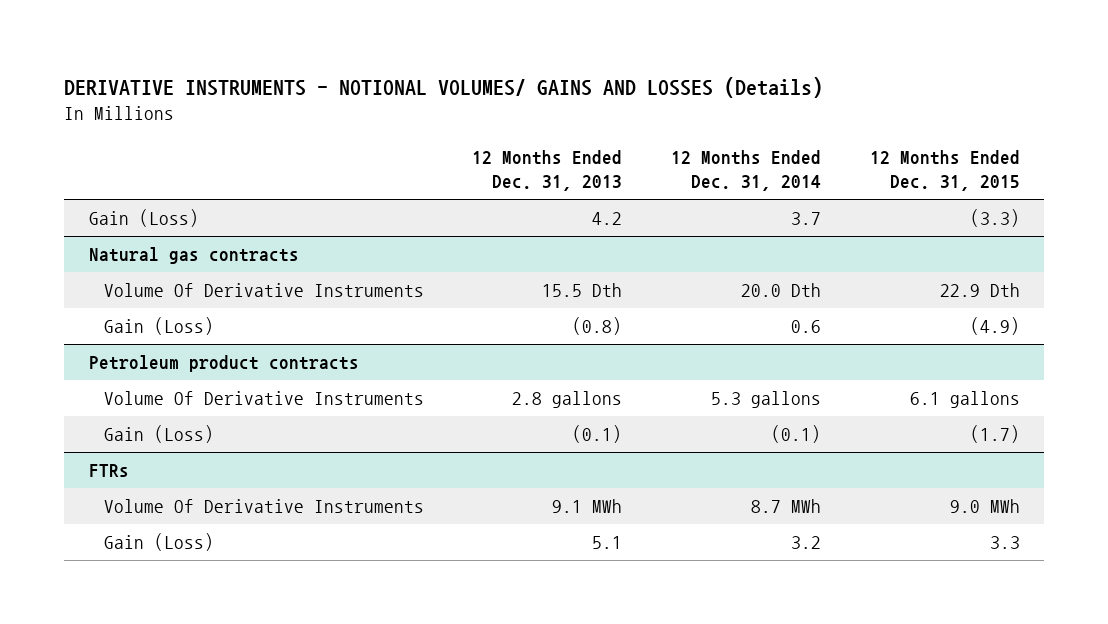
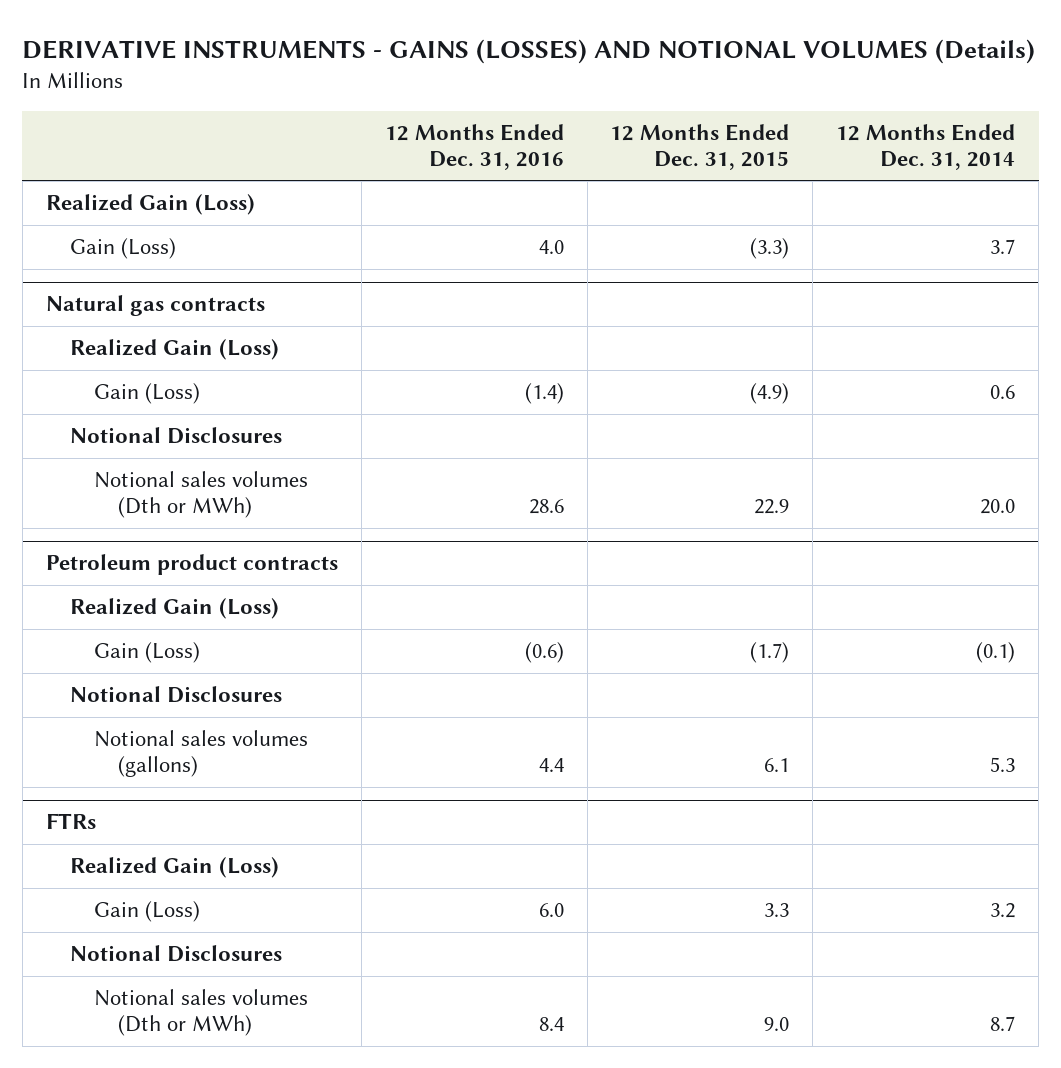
[64,76,824,98] DERIVATIVE INSTRUMENTS - NOTIONAL VOLUMES/ GAINS AND LOSSES (Details) -> [22,38,1036,64] DERIVATIVE INSTRUMENTS - GAINS (LOSSES) AND NOTIONAL VOLUMES (Details)
[472,149,623,192] 12 Months Ended Dec. 31, 2013 -> none
none -> [384,123,564,170] 12 Months Ended Dec. 31, 2016
none -> [45,194,255,216] Realized Gain (Loss)
[103,283,424,298] Volume Of Derivative Instruments -> none
none -> [70,339,280,361] Realized Gain (Loss)
none -> [70,427,283,445] Notional Disclosures
none -> [94,471,309,519] Notional sales volumes (Dth or MWh)
[103,391,424,406] Volume Of Derivative Instruments -> none
none -> [70,598,280,620] Realized Gain (Loss)
none -> [70,686,283,704] Notional Disclosures
none -> [94,730,309,778] Notional sales volumes (gallons)
[103,499,424,514] Volume Of Derivative Instruments -> none
none -> [70,857,280,879] Realized Gain (Loss)
none -> [70,945,283,963] Notional Disclosures
none -> [94,989,309,1037] Notional sales volumes (Dth or MWh)

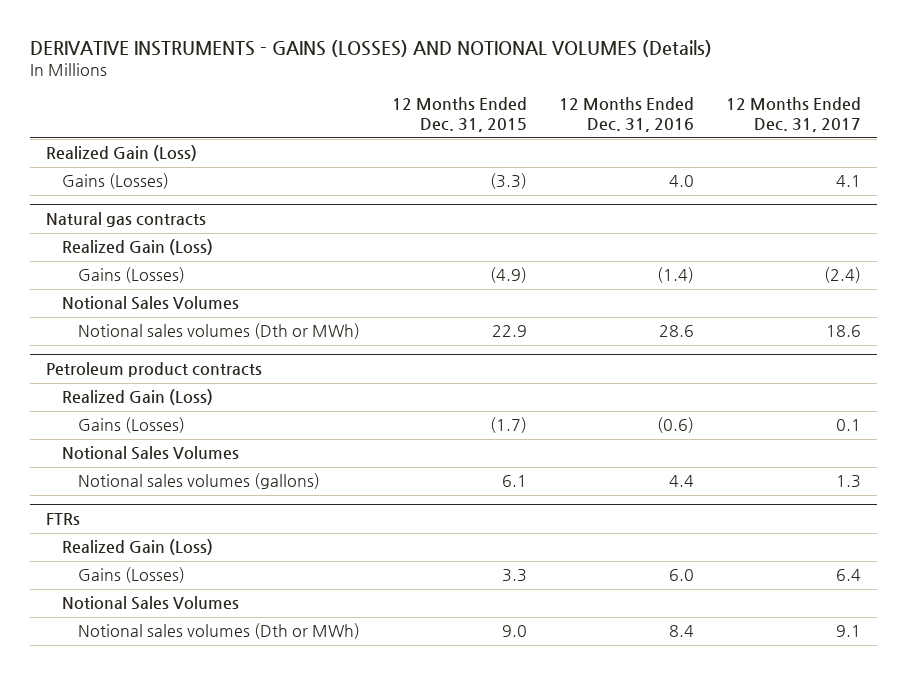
[836,123,1016,170] 12 Months Ended Dec. 31, 2014 -> none
none -> [725,97,861,133] 12 Months Ended Dec. 31, 2017
[70,238,177,260] Gain (Loss) -> [61,173,169,190] Gains (Losses)
[94,383,201,405] Gain (Loss) -> [77,267,185,284] Gains (Losses)
[70,427,283,445] Notional Disclosures -> [61,296,239,311] Notional Sales Volumes
[94,642,201,664] Gain (Loss) -> [77,417,185,434] Gains (Losses)
[70,686,283,704] Notional Disclosures -> [61,446,239,461] Notional Sales Volumes
[94,901,201,923] Gain (Loss) -> [77,567,185,584] Gains (Losses)
[70,945,283,963] Notional Disclosures -> [61,596,239,611] Notional Sales Volumes

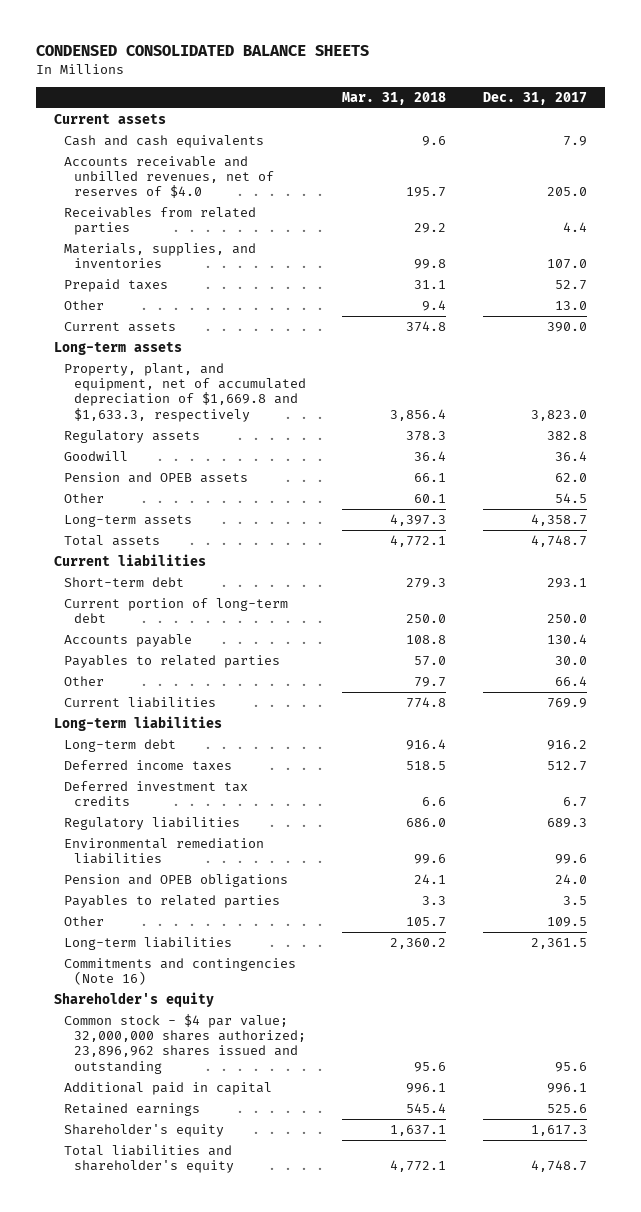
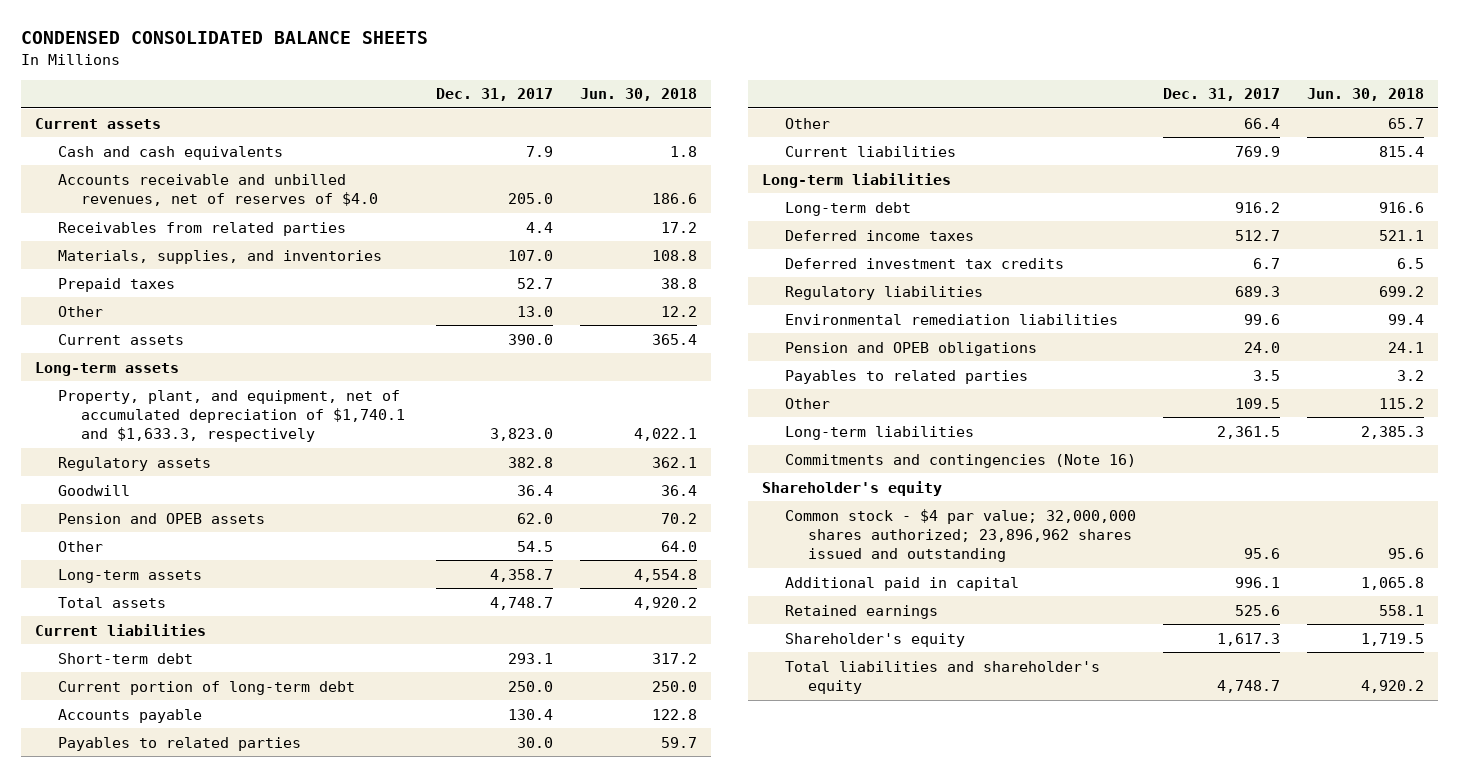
[342,91,447,105] Mar. 31, 2018 -> none
none -> [580,88,698,102] Jun. 30, 2018
[63,363,306,422] Property, plant, and equipment, net of accumulated depreciation of $1,669.8 and $1,633.3, respectively -> [57,389,406,443] Property, plant, and equipment, net of accumulated depreciation of $1,740.1 and $1,633.3, respectively

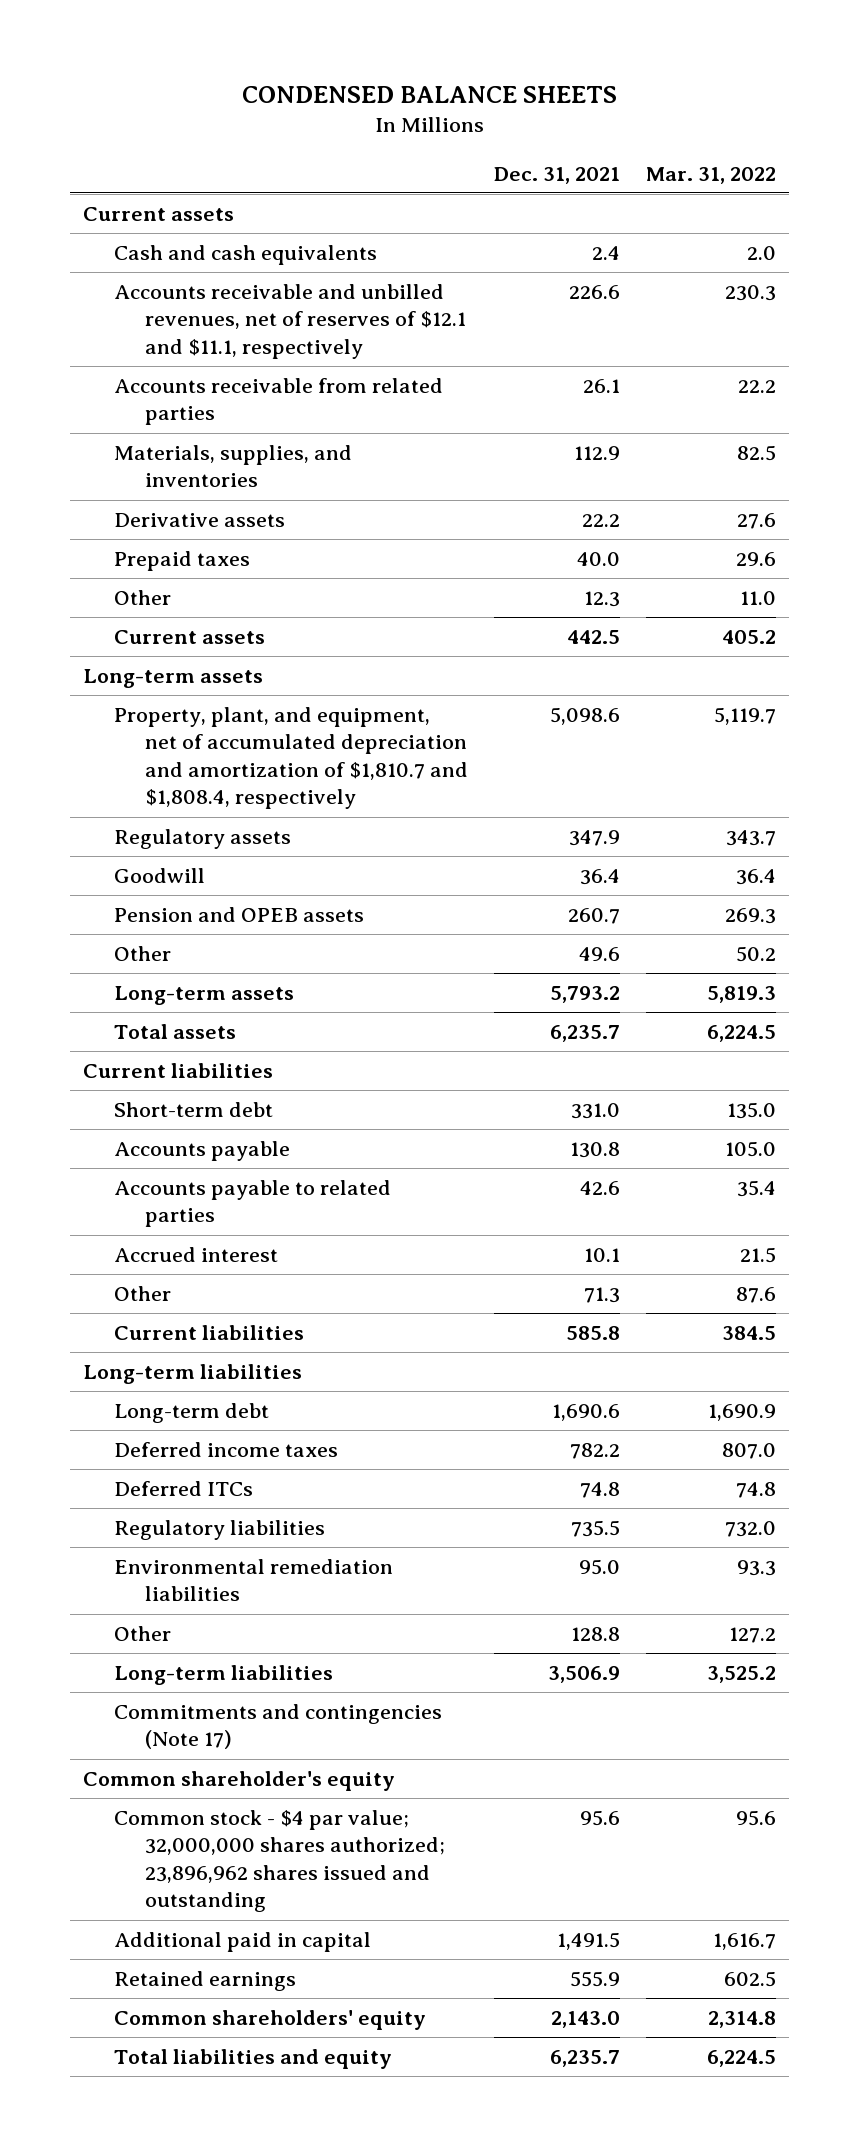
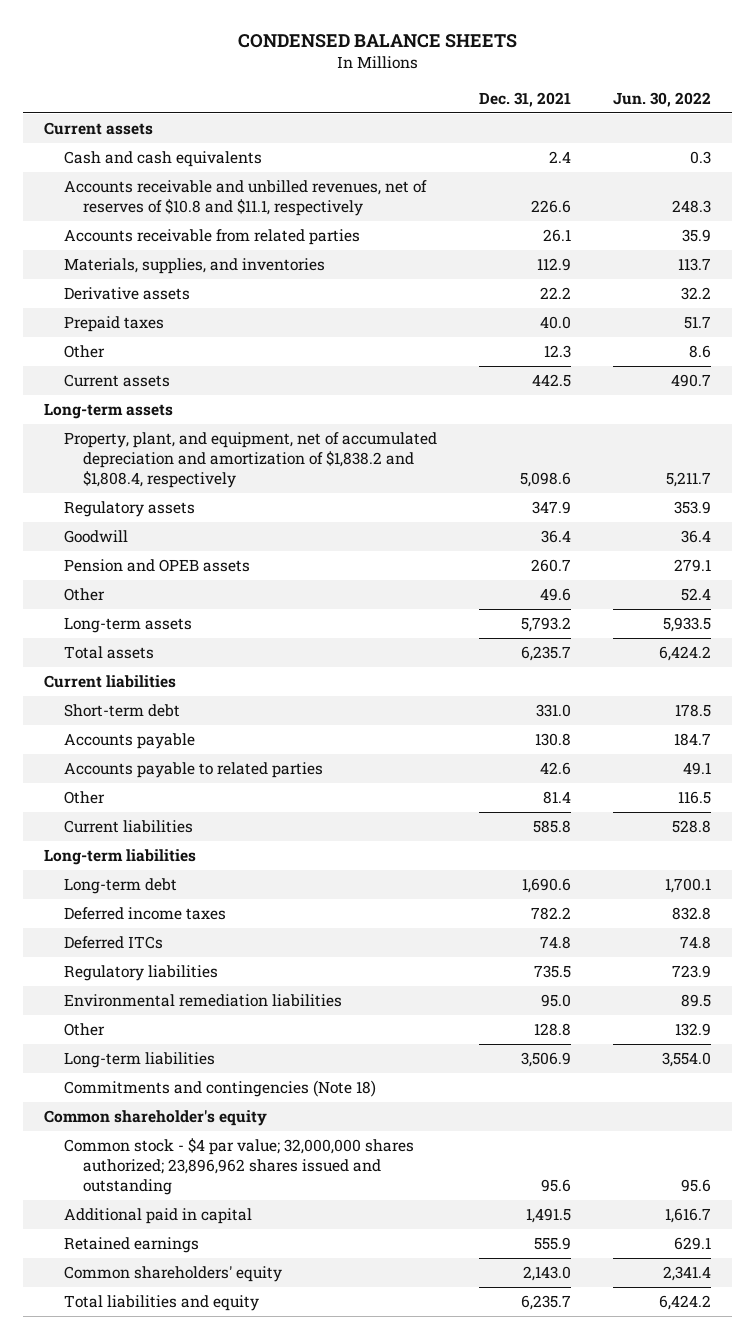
[646,166,777,184] Mar. 31, 2022 -> none
none -> [613,91,712,107] Jun. 30, 2022
[113,284,467,359] Accounts receivable and unbilled revenues, net of reserves of $12.1 and $11.1, respectively -> [63,180,427,216] Accounts receivable and unbilled revenues, net of reserves of $10.8 and $11.1, respectively
[113,707,469,810] Property, plant, and equipment, net of accumulated depreciation and amortization of $1,810.7 and $1,808.4, respectively -> [63,432,437,488] Property, plant, and equipment, net of accumulated depreciation and amortization of $1,838.2 and $1,808.4, respectively
[113,1247,278,1263] Accrued interest -> none
[584,1287,621,1304] 71.3 -> [542,791,571,805] 81.4
[113,1704,442,1750] Commitments and contingencies (Note 17) -> [63,1080,376,1098] Commitments and contingencies (Note 18)

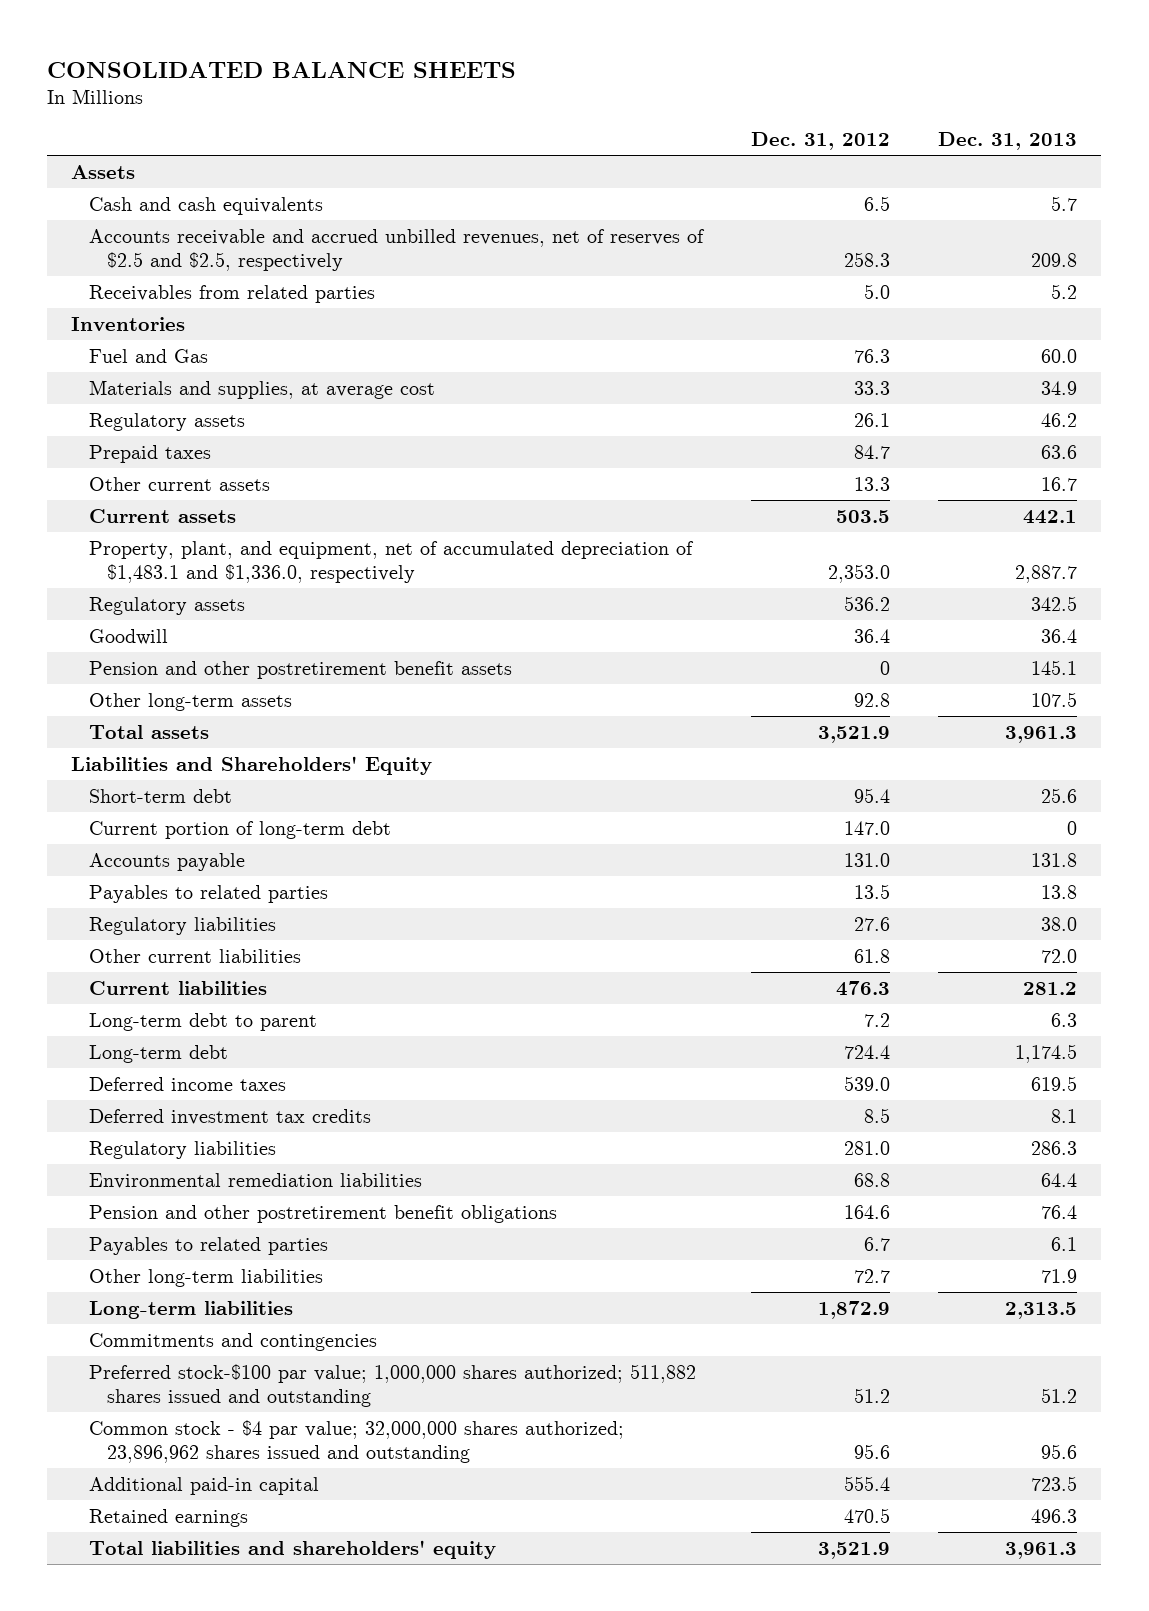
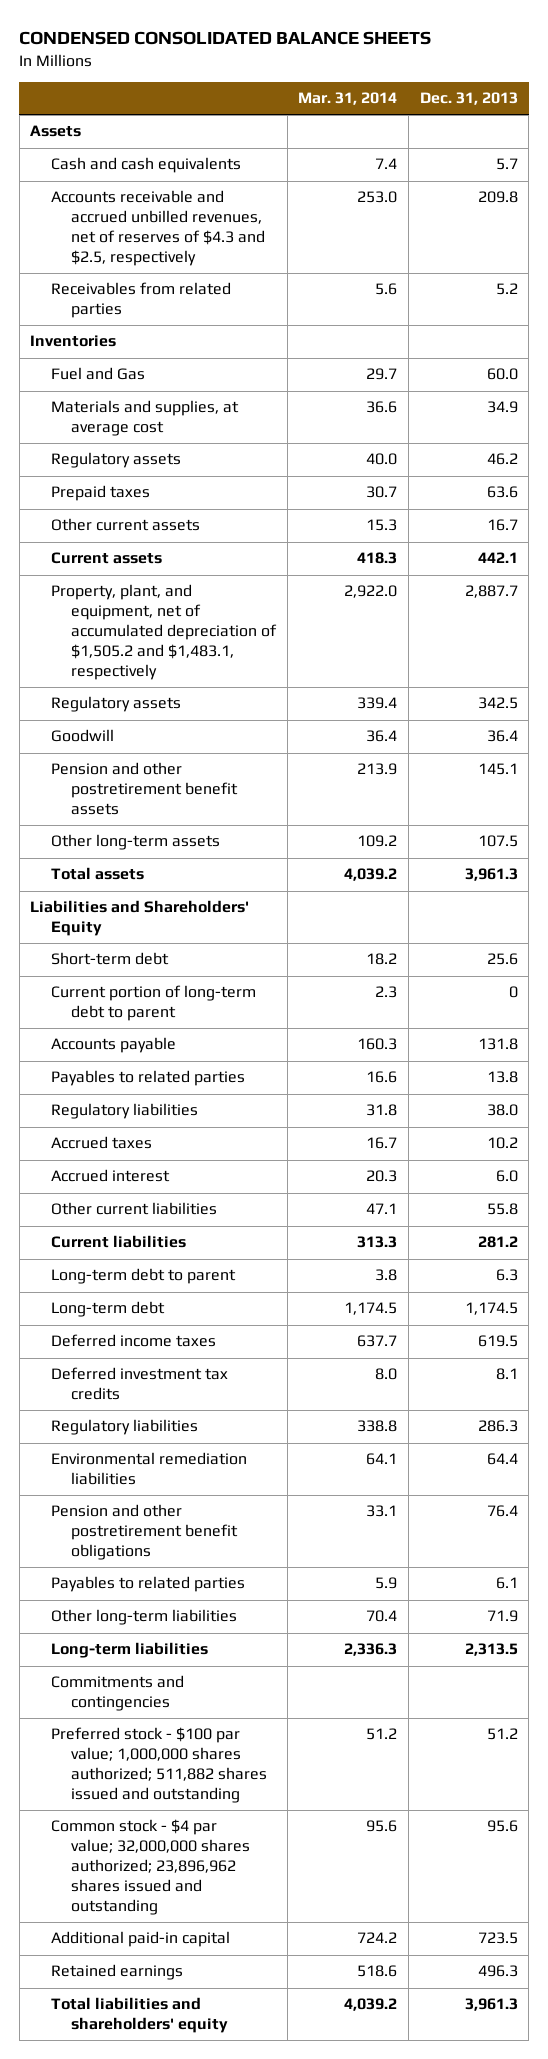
[47,61,517,78] CONSOLIDATED BALANCE SHEETS -> [19,31,432,46] CONDENSED CONSOLIDATED BALANCE SHEETS
[751,132,891,151] Dec. 31, 2012 -> none
none -> [298,92,398,106] Mar. 31, 2014
[89,228,706,271] Accounts receivable and accrued unbilled revenues, net of reserves of $2.5 and $2.5, respectively -> [50,190,266,267] Accounts receivable and accrued unbilled revenues, net of reserves of $4.3 and $2.5, respectively
[89,540,695,583] Property, plant, and equipment, net of accumulated depreciation of $1,483.1 and $1,336.0, respectively -> [50,584,278,681] Property, plant, and equipment, net of accumulated depreciation of $1,505.2 and $1,483.1, respectively
[89,820,392,839] Current portion of long-term debt -> [50,985,256,1022] Current portion of long-term debt to parent
none -> [50,1136,152,1150] Accrued taxes
none -> [50,1169,170,1183] Accrued interest
[1041,948,1078,963] 72.0 -> [486,1203,518,1216] 55.8
[89,1363,697,1407] Preferred stock-$100 par value; 1,000,000 shares authorized; 511,882 shares issued and outstanding -> [50,1727,268,1804] Preferred stock - $100 par value; 1,000,000 shares authorized; 511,882 shares issued and outstanding

